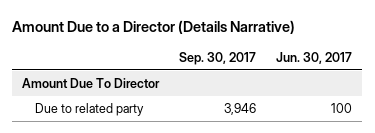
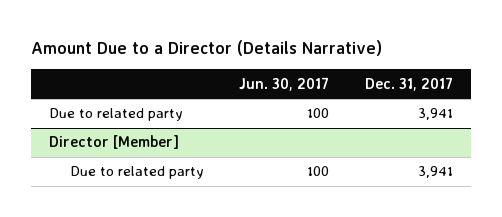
[179,51,257,65] Sep. 30, 2017 -> none
none -> [364,76,453,91] Dec. 31, 2017
[22,78,161,89] Amount Due To Director -> none
none -> [48,135,179,150] Director [Member]
none -> [69,166,204,180] Due to related party

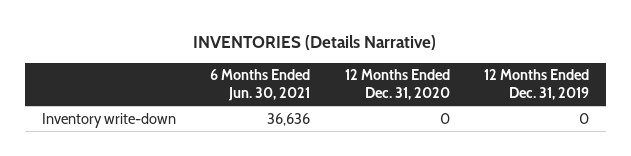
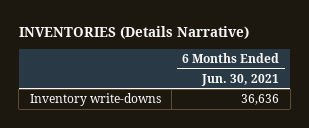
[344,69,450,100] 12 Months Ended Dec. 31, 2020 -> none
[483,69,589,100] 12 Months Ended Dec. 31, 2019 -> none
[42,112,177,128] Inventory write-down -> [29,93,161,107] Inventory write-downs

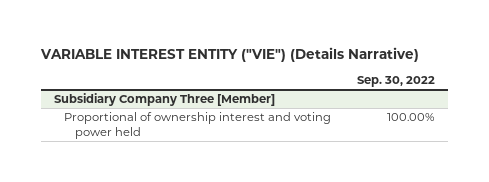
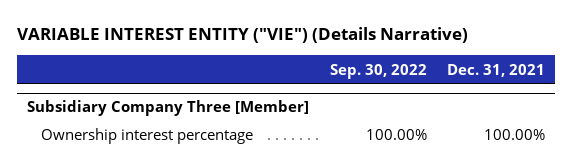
none -> [446,63,545,77] Dec. 31, 2021
[64,112,332,139] Proportional of ownership interest and voting power held -> [40,128,253,145] Ownership interest percentage

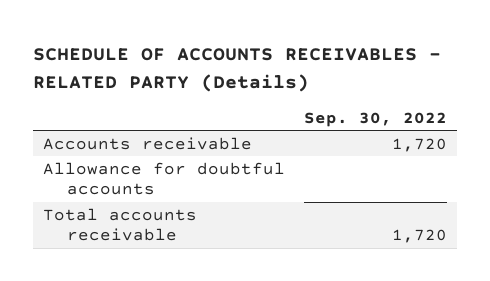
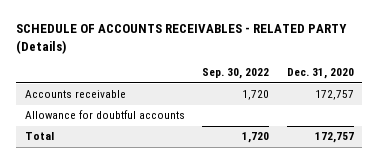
none -> [286,68,354,80] Dec. 31, 2020
[42,207,197,242] Total accounts receivable -> [24,132,54,141] Total

